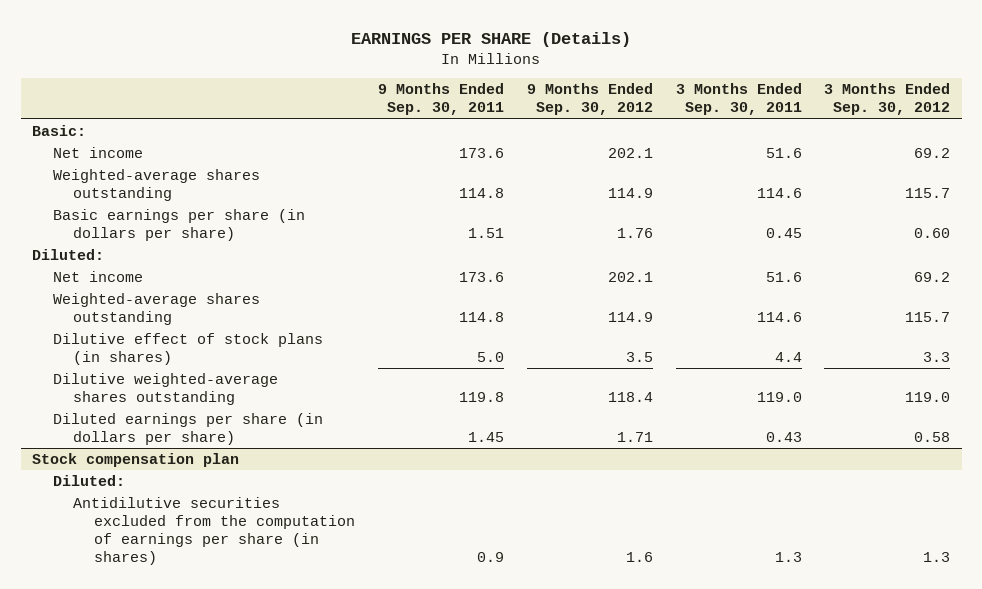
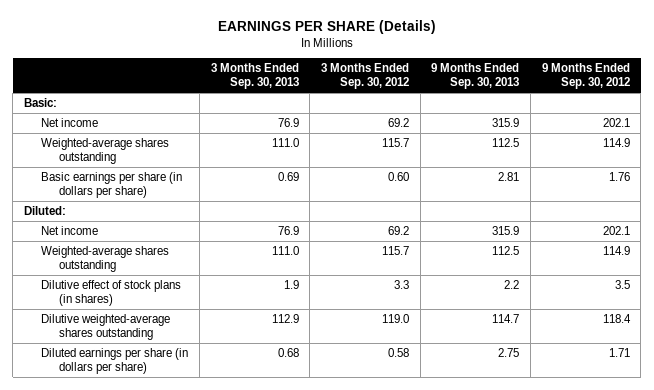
[377,83,504,116] 9 Months Ended Sep. 30, 2011 -> none
[675,83,802,116] 3 Months Ended Sep. 30, 2011 -> none
none -> [210,63,299,90] 3 Months Ended Sep. 30, 2013
none -> [431,63,520,90] 9 Months Ended Sep. 30, 2013
[32,452,240,467] Stock compensation plan -> none
[52,474,125,486] Diluted: -> none
[73,496,355,566] Antidilutive securities excluded from the computation of earnings per share (in shares) -> none

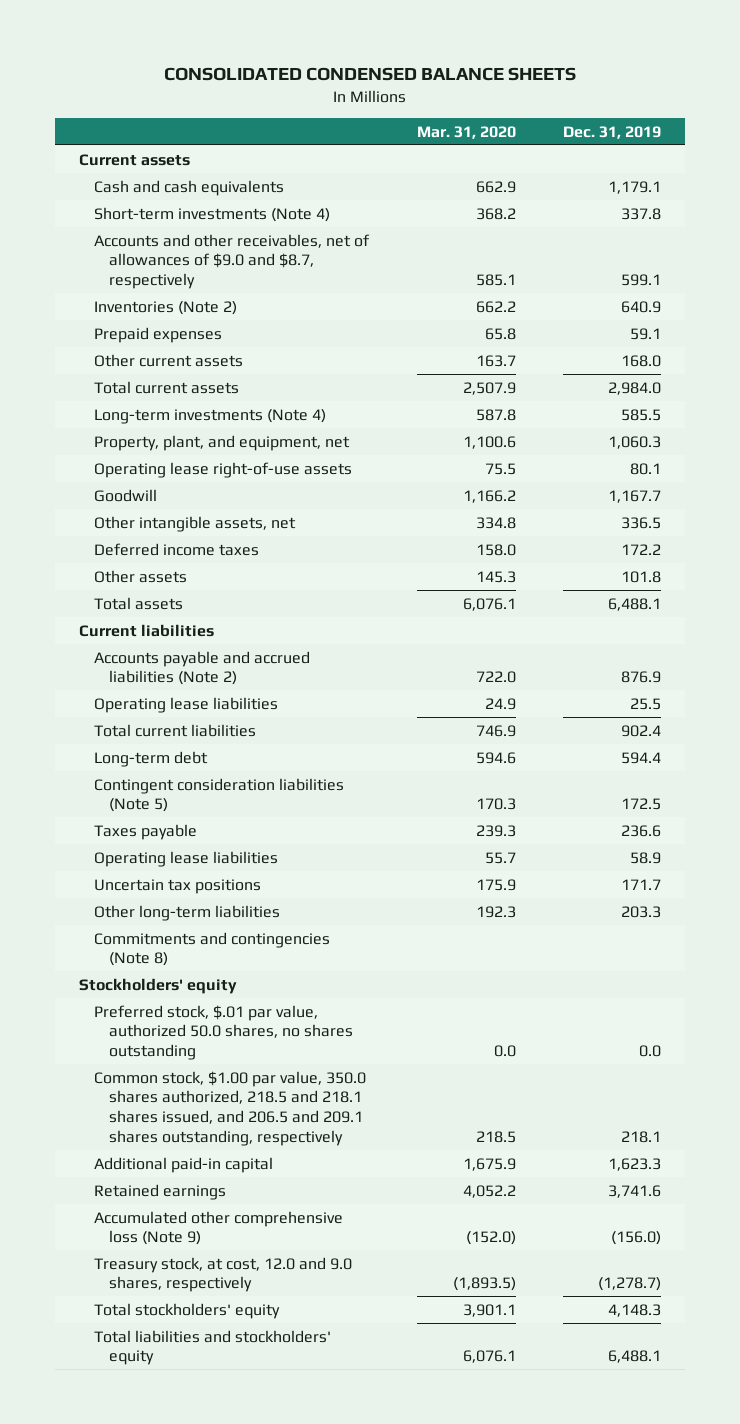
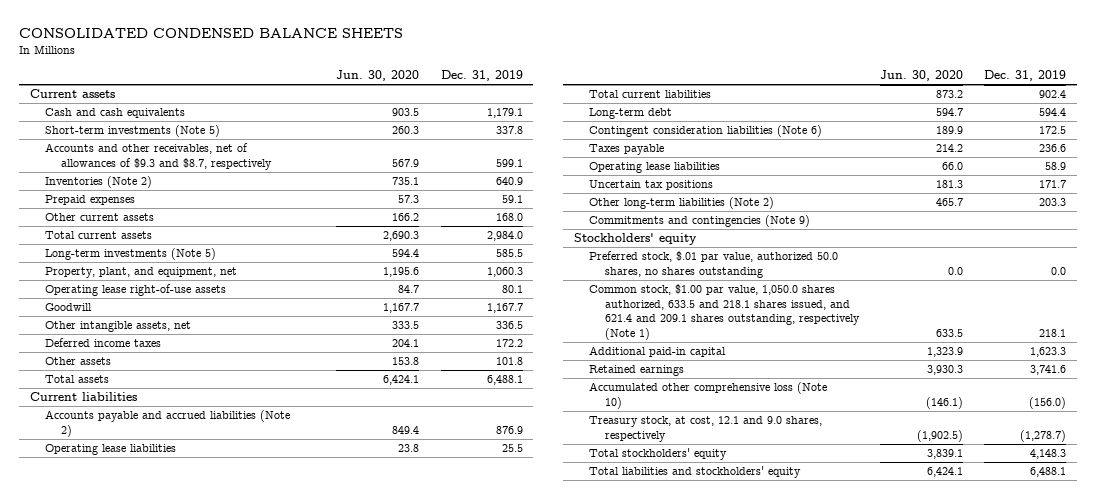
[416,125,516,139] Mar. 31, 2020 -> none
none -> [336,70,420,82] Jun. 30, 2020
[94,206,331,222] Short-term investments (Note 4) -> [45,125,221,138] Short-term investments (Note 5)
[94,233,371,289] Accounts and other receivables, net of allowances of $9.0 and $8.7, respectively -> [45,143,273,170] Accounts and other receivables, net of allowances of $9.3 and $8.7, respectively
[94,408,327,424] Long-term investments (Note 4) -> [45,248,217,261] Long-term investments (Note 5)
[94,777,345,813] Contingent consideration liabilities (Note 5) -> [589,125,823,138] Contingent consideration liabilities (Note 6)
[94,904,281,921] Other long-term liabilities -> [589,197,775,210] Other long-term liabilities (Note 2)
[94,931,331,967] Commitments and contingencies (Note 8) -> [589,215,811,228] Commitments and contingencies (Note 9)
[94,1070,367,1146] Common stock, $1.00 par value, 350.0 shares authorized, 218.5 and 218.1 shares issued, and 206.5 and 209.1 shares outstanding, respectively -> [589,284,860,340] Common stock, $1.00 par value, 1,050.0 shares authorized, 633.5 and 218.1 shares issued, and 621.4 and 209.1 shares outstanding, respectively (Note 1)
[94,1210,344,1246] Accumulated other comprehensive loss (Note 9) -> [589,382,828,409] Accumulated other comprehensive loss (Note 10)
[94,1256,353,1293] Treasury stock, at cost, 12.0 and 9.0 shares, respectively -> [589,416,823,442] Treasury stock, at cost, 12.1 and 9.0 shares, respectively

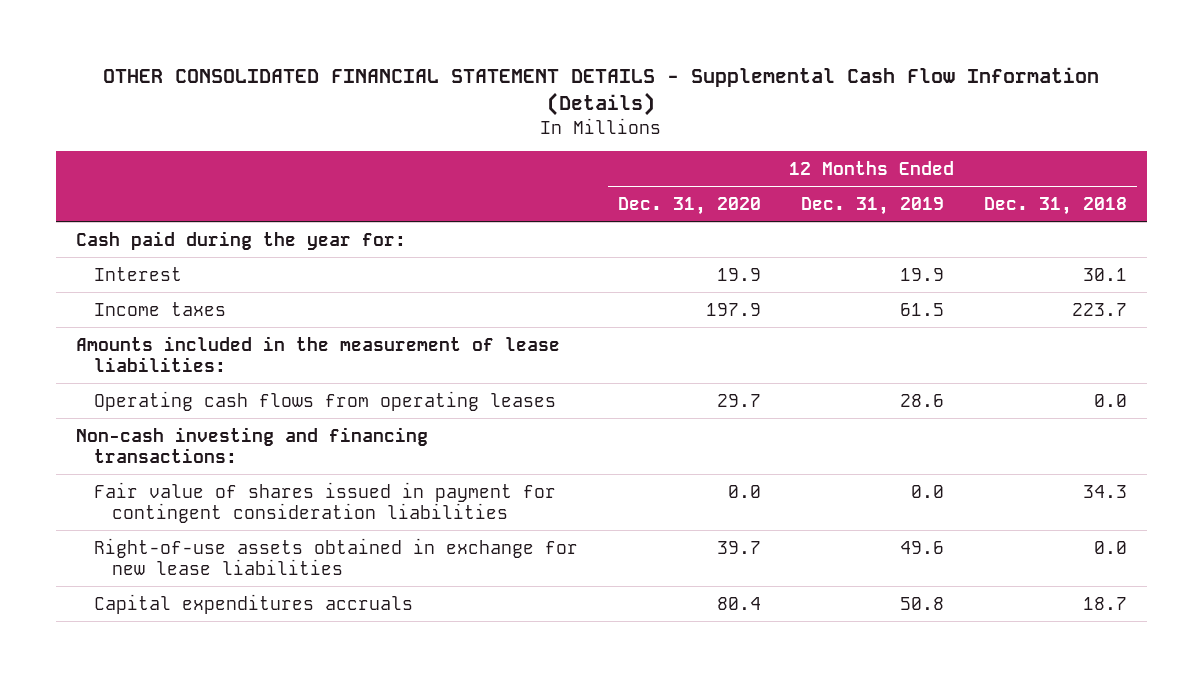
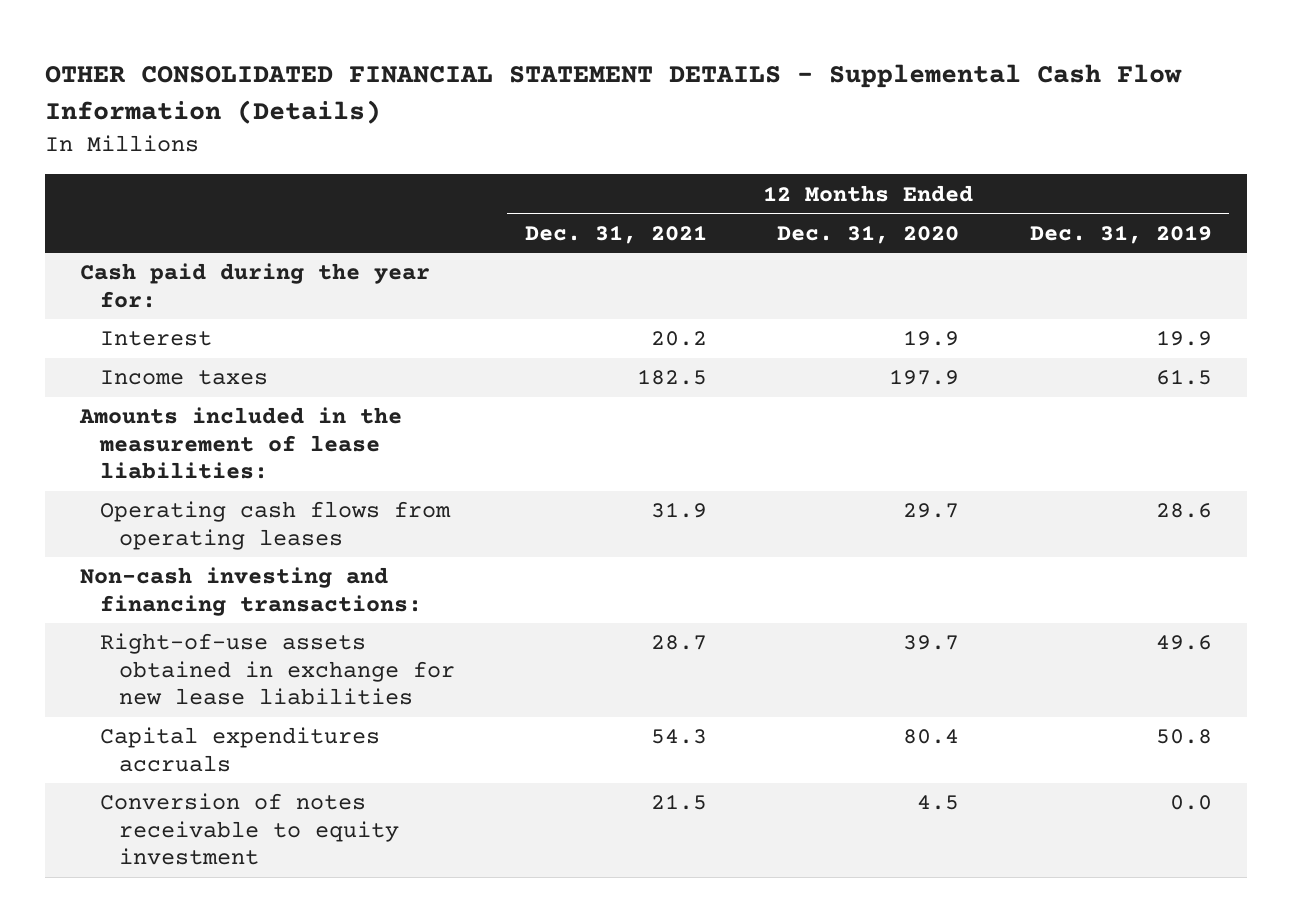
[983,196,1127,215] Dec. 31, 2018 -> none
none -> [524,224,707,244] Dec. 31, 2021
[93,481,556,523] Fair value of shares issued in payment for contingent consideration liabilities -> none
none -> [99,793,399,865] Conversion of notes receivable to equity investment

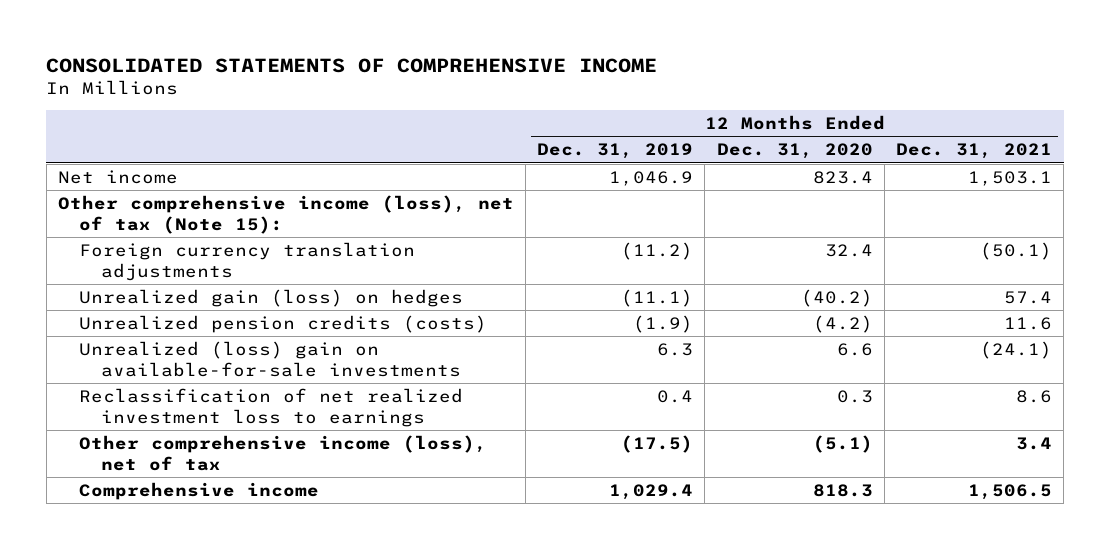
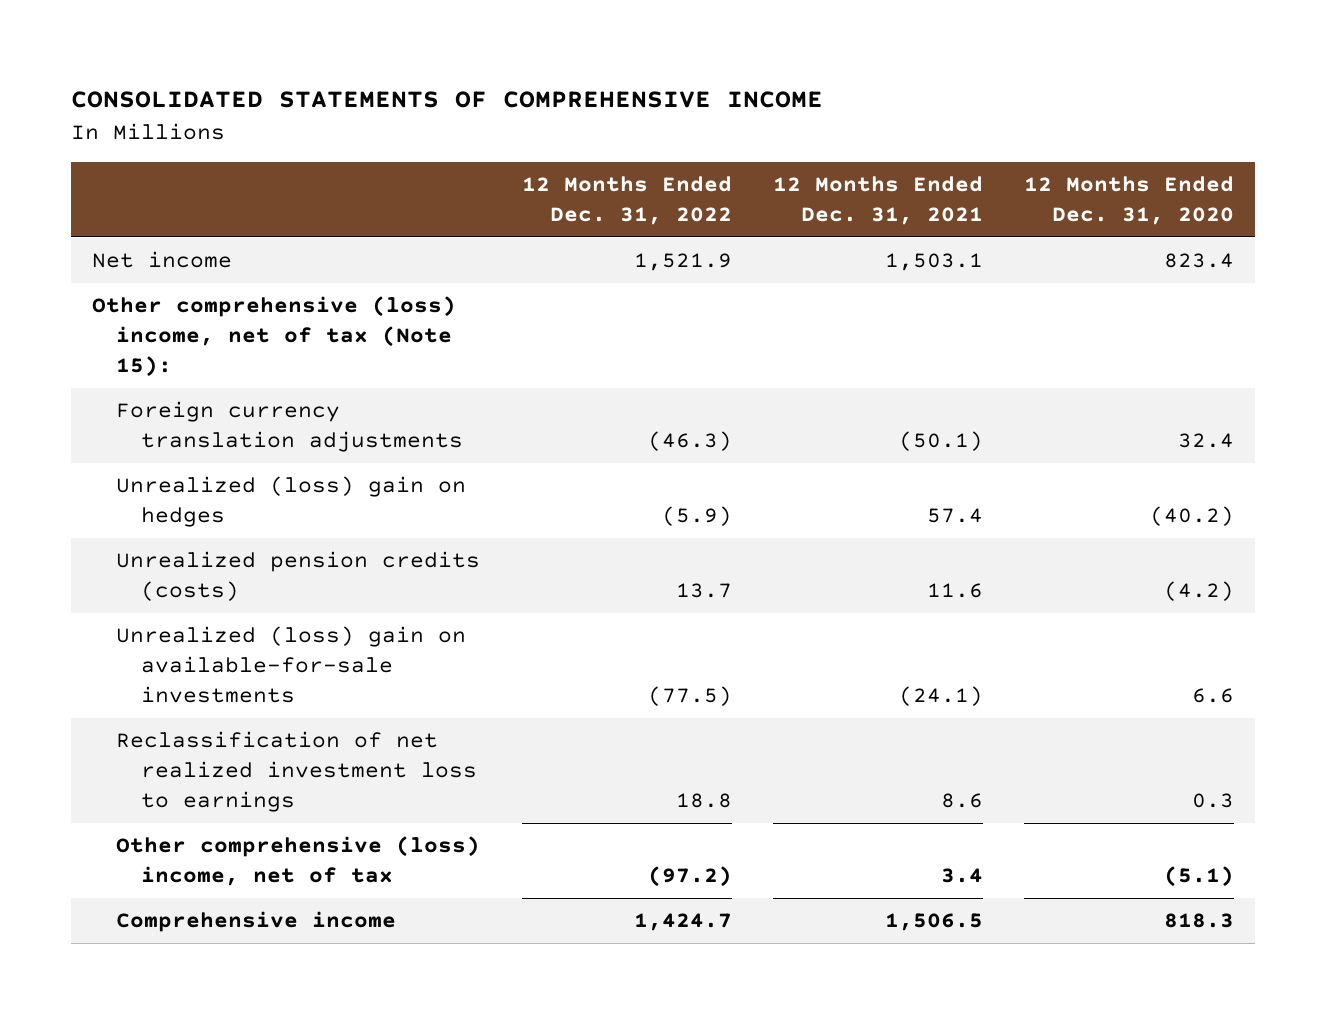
[537,143,694,160] Dec. 31, 2019 -> none
none -> [521,176,732,225] 12 Months Ended Dec. 31, 2022
[57,194,514,235] Other comprehensive income (loss), net of tax (Note 15): -> [91,296,456,377] Other comprehensive (loss) income, net of tax (Note 15):
[79,288,464,307] Unrealized gain (loss) on hedges -> [116,476,467,528] Unrealized (loss) gain on hedges
[79,434,488,472] Other comprehensive income (loss), net of tax -> [116,836,481,887] Other comprehensive (loss) income, net of tax

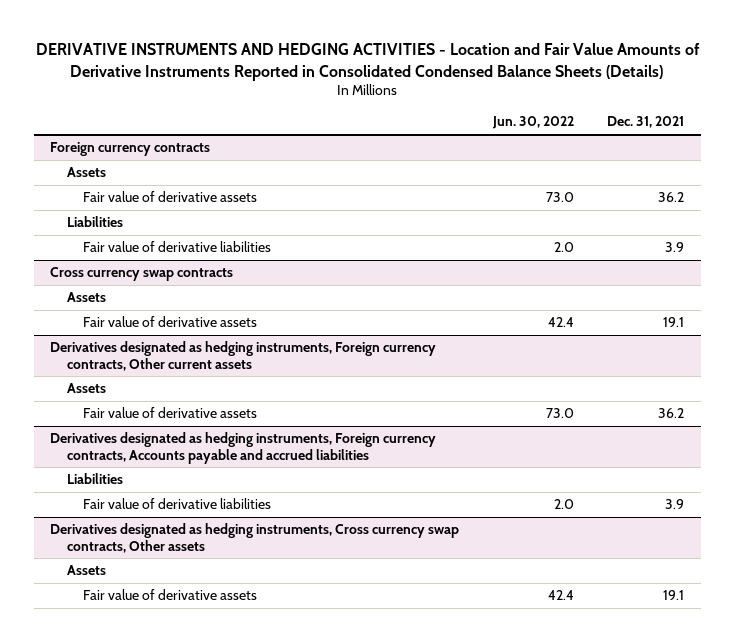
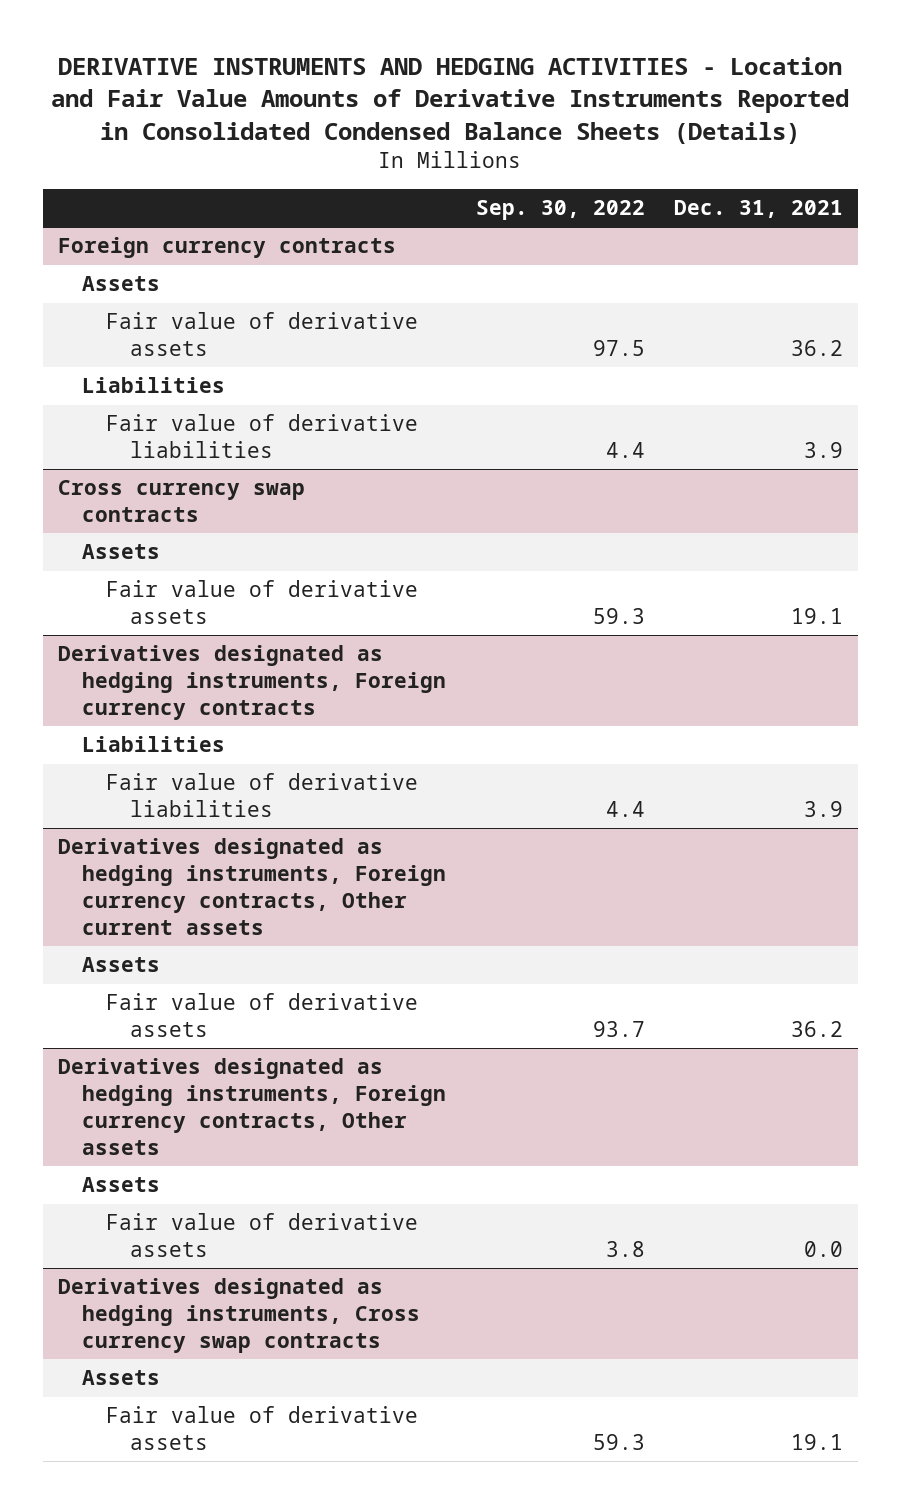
[491,116,574,130] Jun. 30, 2022 -> none
none -> [475,199,645,220] Sep. 30, 2022
none -> [57,645,446,720] Derivatives designated as hedging instruments, Foreign currency contracts
none -> [81,736,225,753] Liabilities
none -> [106,773,419,818] Fair value of derivative liabilities
[50,432,437,464] Derivatives designated as hedging instruments, Foreign currency contracts, Accounts payable and accrued liabilities -> none
[66,473,123,485] Liabilities -> none
[83,498,272,510] Fair value of derivative liabilities -> none
[50,523,460,553] Derivatives designated as hedging instruments, Cross currency swap contracts, Other assets -> [57,1058,446,1155] Derivatives designated as hedging instruments, Foreign currency contracts, Other assets
none -> [106,1213,419,1258] Fair value of derivative assets
none -> [57,1278,420,1353] Derivatives designated as hedging instruments, Cross currency swap contracts
none -> [81,1370,160,1386] Assets

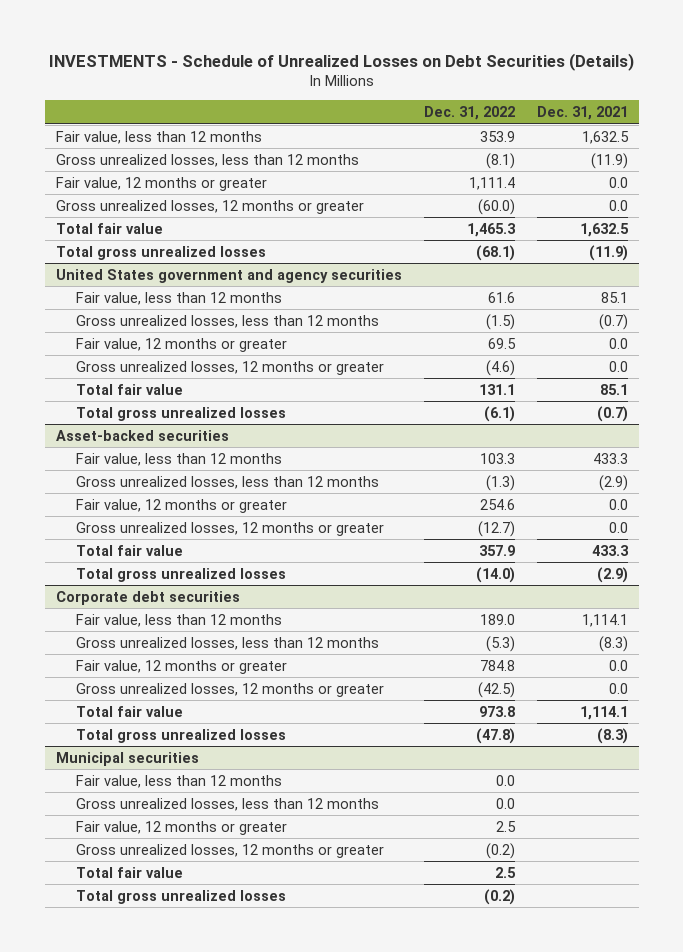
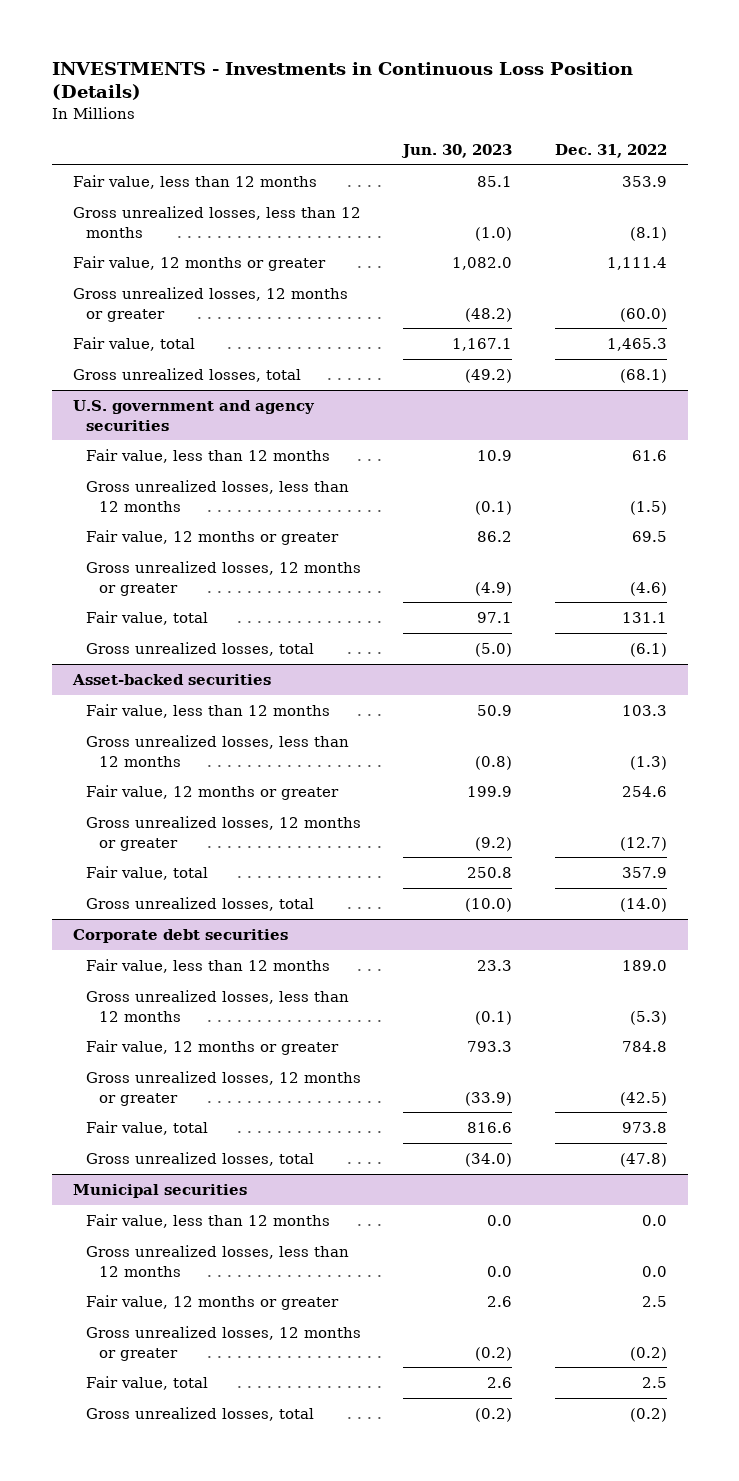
[48,52,634,71] INVESTMENTS - Schedule of Unrealized Losses on Debt Securities (Details) -> [51,61,633,101] INVESTMENTS - Investments in Continuous Loss Position (Details)
[536,106,628,121] Dec. 31, 2021 -> none
none -> [401,143,513,158] Jun. 30, 2023
[55,222,163,234] Total fair value -> [72,336,195,351] Fair value, total
[55,245,266,260] Total gross unrealized losses -> [72,367,301,382] Gross unrealized losses, total
[55,268,402,283] United States government and agency securities -> [72,399,315,431] U.S. government and agency securities
[75,383,183,395] Total fair value -> [85,610,208,625] Fair value, total
[75,406,286,421] Total gross unrealized losses -> [85,641,314,656] Gross unrealized losses, total
[75,544,183,556] Total fair value -> [85,865,208,880] Fair value, total
[75,567,286,582] Total gross unrealized losses -> [85,896,314,911] Gross unrealized losses, total
[75,705,183,717] Total fair value -> [85,1120,208,1135] Fair value, total
[75,728,286,743] Total gross unrealized losses -> [85,1151,314,1166] Gross unrealized losses, total
[75,866,183,878] Total fair value -> [85,1375,208,1390] Fair value, total
[75,889,286,904] Total gross unrealized losses -> [85,1406,314,1421] Gross unrealized losses, total

